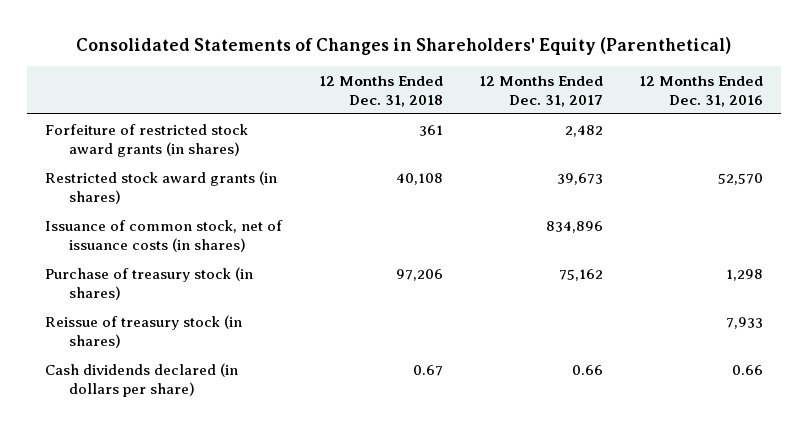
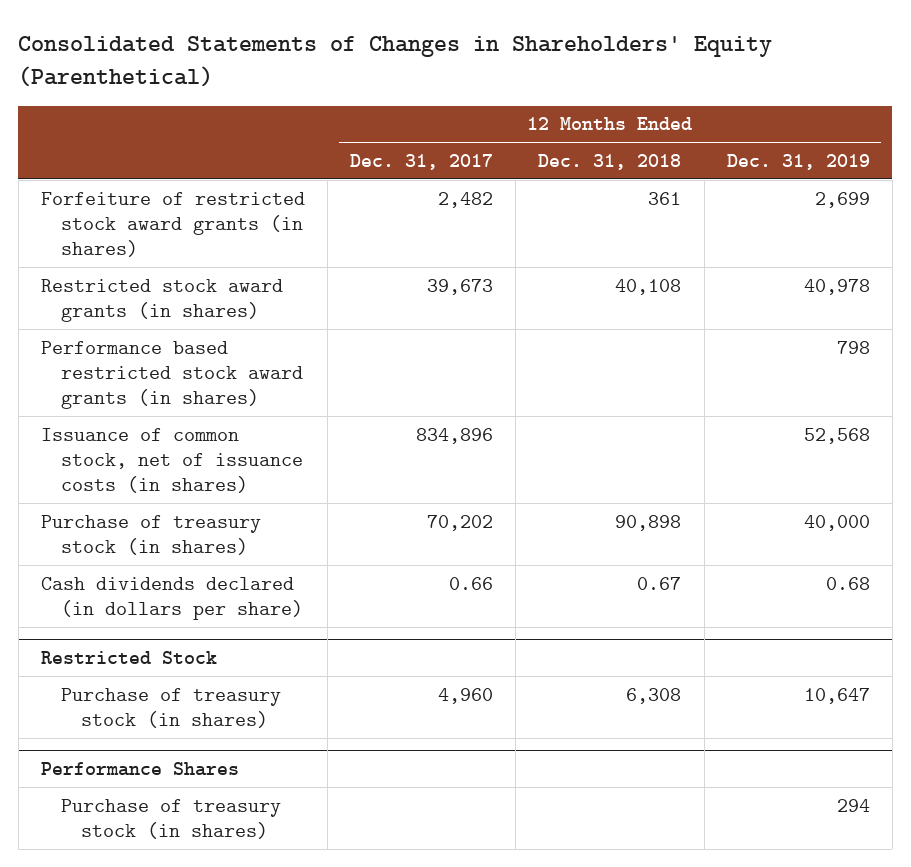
[639,75,764,107] 12 Months Ended Dec. 31, 2016 -> none
none -> [726,153,870,170] Dec. 31, 2019
none -> [40,340,303,410] Performance based restricted stock award grants (in shares)
[45,314,243,348] Reissue of treasury stock (in shares) -> none
[395,268,443,281] 97,206 -> [615,514,682,531] 90,898
[558,268,603,281] 75,162 -> [427,514,494,531] 70,202
none -> [40,651,217,665] Restricted Stock
none -> [60,687,281,729] Purchase of treasury stock (in shares)
none -> [40,762,239,777] Performance Shares
none -> [60,798,281,840] Purchase of treasury stock (in shares)

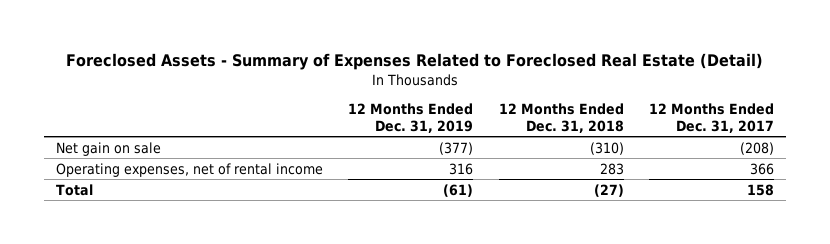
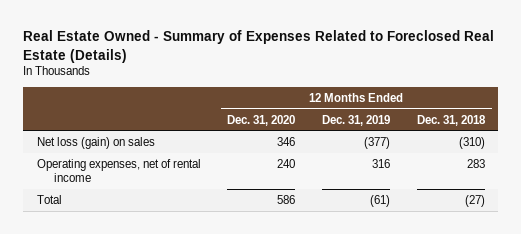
[65,52,763,70] Foreclosed Assets - Summary of Expenses Related to Foreclosed Real Estate (Detail) -> [23,30,495,63] Real Estate Owned - Summary of Expenses Related to Foreclosed Real Estate (Details)
[648,103,774,133] 12 Months Ended Dec. 31, 2017 -> none
none -> [227,114,296,126] Dec. 31, 2020
[56,141,162,156] Net gain on sale -> [36,136,155,149] Net loss (gain) on sales

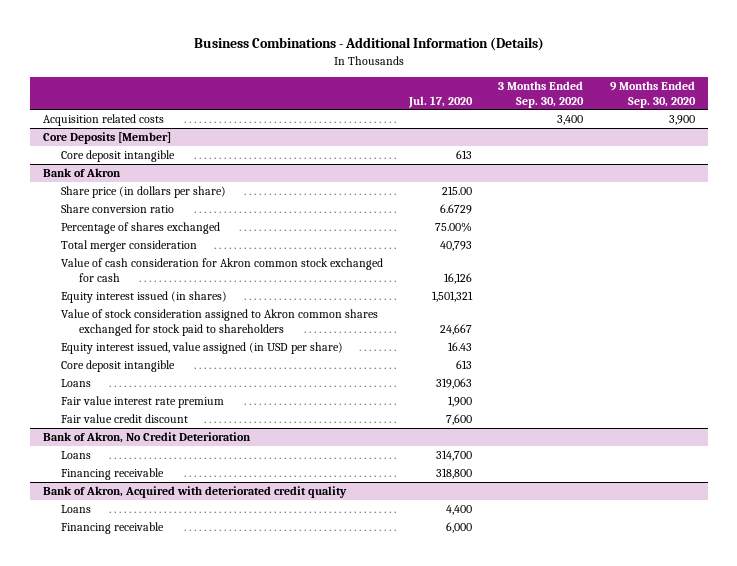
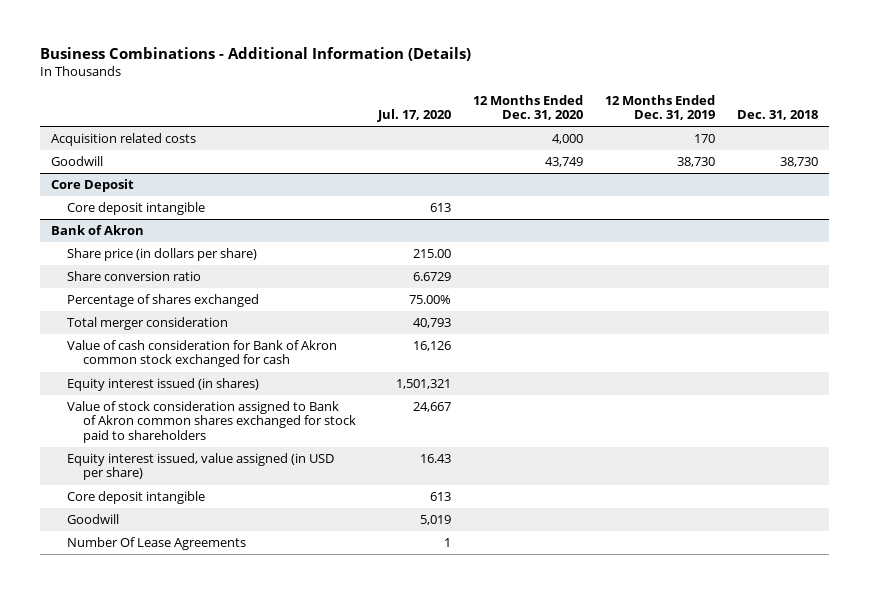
[498,80,585,108] 3 Months Ended Sep. 30, 2020 -> none
[609,80,696,108] 9 Months Ended Sep. 30, 2020 -> none
none -> [472,94,583,121] 12 Months Ended Dec. 31, 2020
none -> [604,94,715,121] 12 Months Ended Dec. 31, 2019
none -> [737,110,819,121] Dec. 31, 2018
none -> [51,156,104,167] Goodwill
[42,132,171,145] Core Deposits [Member] -> [51,179,135,193] Core Deposit
[61,258,384,282] Value of cash consideration for Akron common stock exchanged for cash -> [66,340,337,368] Value of cash consideration for Bank of Akron common stock exchanged for cash
[61,309,379,336] Value of stock consideration assigned to Akron common shares exchanged for stock paid to shareholders -> [66,401,356,443] Value of stock consideration assigned to Bank of Akron common shares exchanged for stock paid to shareholders
[61,379,92,388] Loans -> none
[61,396,225,409] Fair value interest rate premium -> none
[61,414,189,424] Fair value credit discount -> none
[42,432,251,444] Bank of Akron, No Credit Deterioration -> none
[61,451,92,460] Loans -> none
[61,468,165,481] Financing receivable -> none
[42,486,347,499] Bank of Akron, Acquired with deteriorated credit quality -> none
[61,505,92,514] Loans -> none
[61,522,165,535] Financing receivable -> none
none -> [66,514,119,525] Goodwill
none -> [66,537,246,551] Number Of Lease Agreements

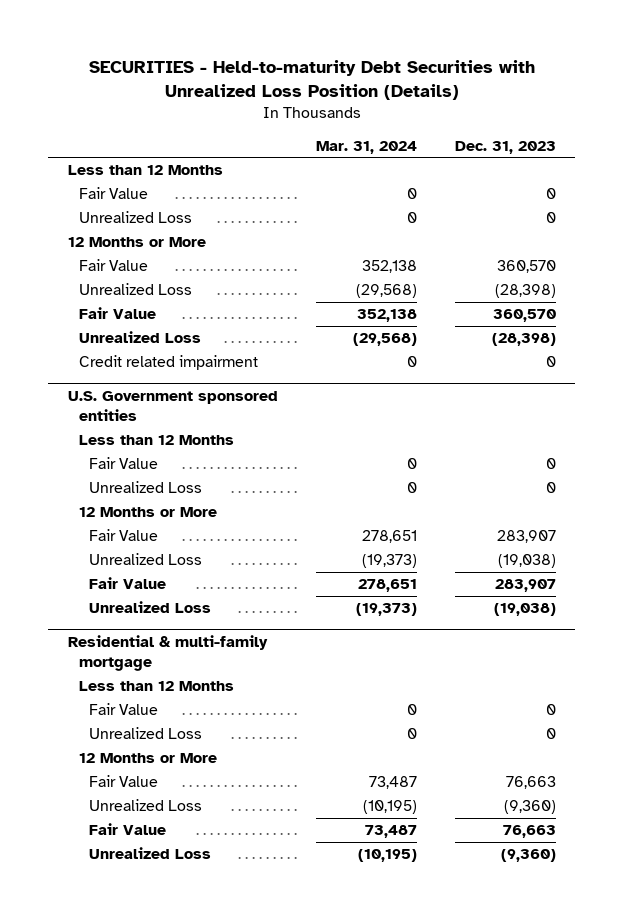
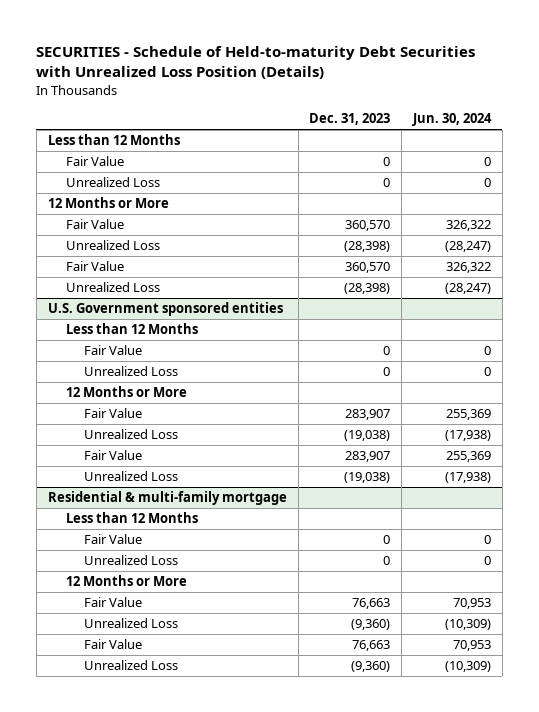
[88,59,535,100] SECURITIES - Held-to-maturity Debt Securities with Unrealized Loss Position (Details) -> [36,45,476,80] SECURITIES - Schedule of Held-to-maturity Debt Securities with Unrealized Loss Position (Details)
[315,140,417,154] Mar. 31, 2024 -> none
none -> [411,113,492,127] Jun. 30, 2024
[78,355,258,371] Credit related impairment -> none

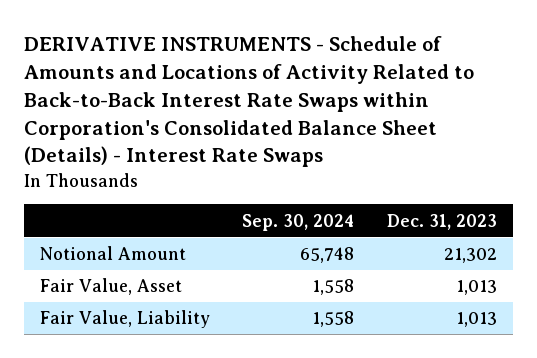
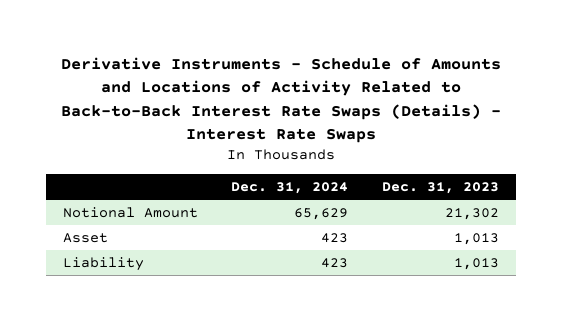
[23,36,474,168] DERIVATIVE INSTRUMENTS - Schedule of Amounts and Locations of Activity Related to Back-to-Back Interest Rate Swaps within Corporation's Consolidated Balance Sheet (Details) - Interest Rate Swaps -> [60,57,501,143] Derivative Instruments - Schedule of Amounts and Locations of Activity Related to Back-to-Back Interest Rate Swaps (Details) - Interest Rate Swaps
[242,213,355,231] Sep. 30, 2024 -> none
none -> [231,181,349,194] Dec. 31, 2024
[39,278,182,296] Fair Value, Asset -> [62,232,108,243] Asset
[39,310,210,329] Fair Value, Liability -> [62,256,144,271] Liability

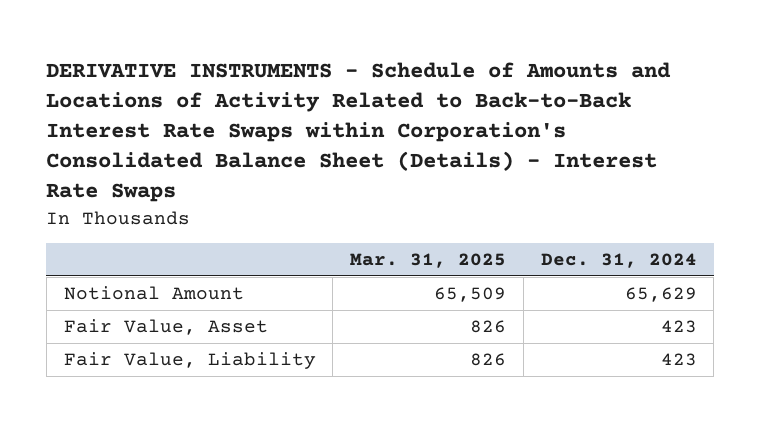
[60,57,501,143] Derivative Instruments - Schedule of Amounts and Locations of Activity Related to Back-to-Back Interest Rate Swaps (Details) - Interest Rate Swaps -> [46,61,672,203] DERIVATIVE INSTRUMENTS - Schedule of Amounts and Locations of Activity Related to Back-to-Back Interest Rate Swaps within Corporation's Consolidated Balance Sheet (Details) - Interest Rate Swaps
[381,181,499,194] Dec. 31, 2023 -> none
none -> [350,253,507,269] Mar. 31, 2025
[62,232,108,243] Asset -> [63,318,268,335] Fair Value, Asset
[62,256,144,271] Liability -> [63,351,316,369] Fair Value, Liability

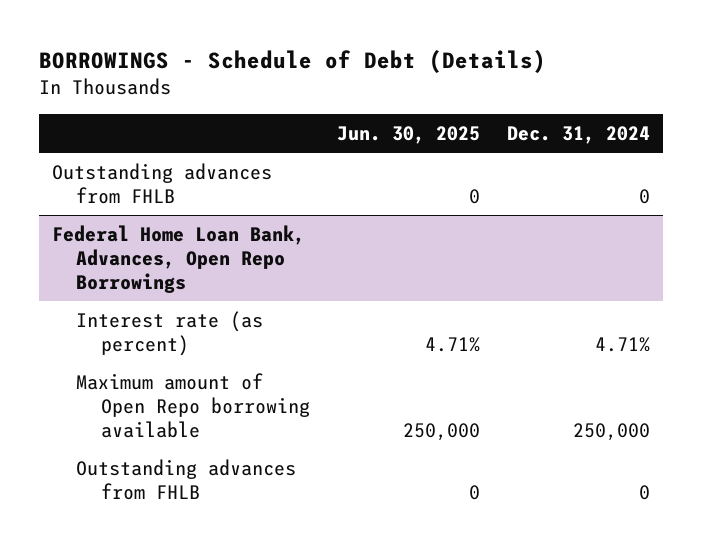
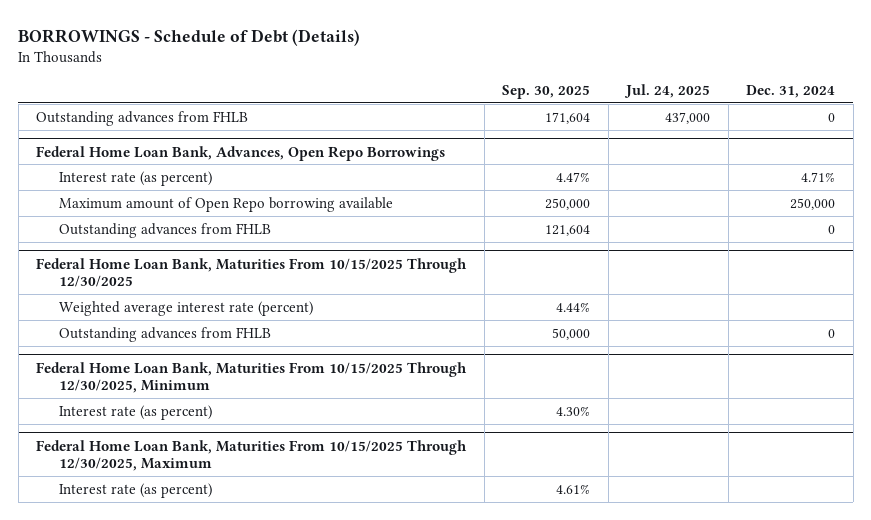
[336,125,480,144] Jun. 30, 2025 -> none
none -> [502,84,591,99] Sep. 30, 2025
none -> [624,83,711,98] Jul. 24, 2025
none -> [36,257,468,288] Federal Home Loan Bank, Maturities From 10/15/2025 Through 12/30/2025
none -> [58,300,313,316] Weighted average interest rate (percent)
none -> [58,326,271,342] Outstanding advances from FHLB
none -> [36,361,468,394] Federal Home Loan Bank, Maturities From 10/15/2025 Through 12/30/2025, Minimum
none -> [58,404,212,420] Interest rate (as percent)
none -> [36,439,468,472] Federal Home Loan Bank, Maturities From 10/15/2025 Through 12/30/2025, Maximum
none -> [58,482,212,498] Interest rate (as percent)

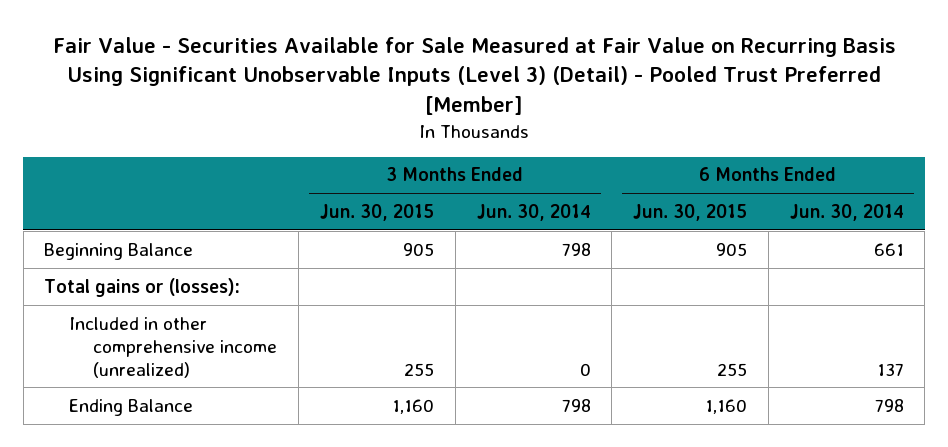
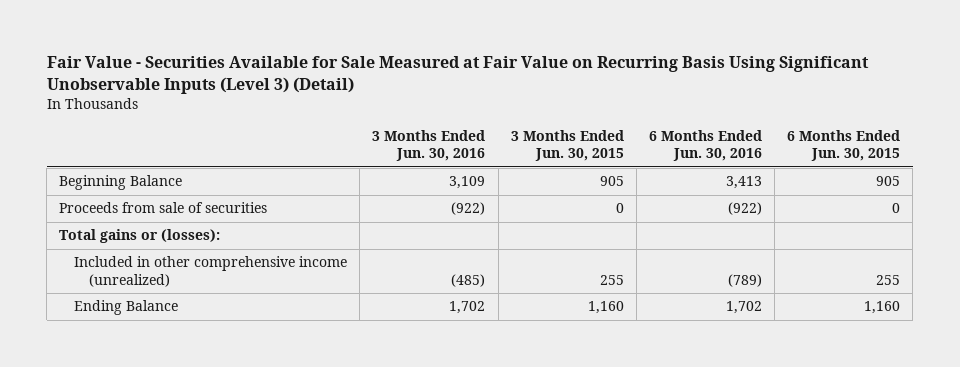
[52,36,896,115] Fair Value - Securities Available for Sale Measured at Fair Value on Recurring Basis Using Significant Unobservable Inputs (Level 3) (Detail) - Pooled Trust Preferred [Member] -> [46,56,869,94] Fair Value - Securities Available for Sale Measured at Fair Value on Recurring Basis Using Significant Unobservable Inputs (Level 3) (Detail)
[476,204,591,222] Jun. 30, 2014 -> none
[789,204,904,222] Jun. 30, 2014 -> none
none -> [372,130,486,162] 3 Months Ended Jun. 30, 2016
none -> [648,130,762,162] 6 Months Ended Jun. 30, 2016
none -> [59,202,268,214] Proceeds from sale of securities

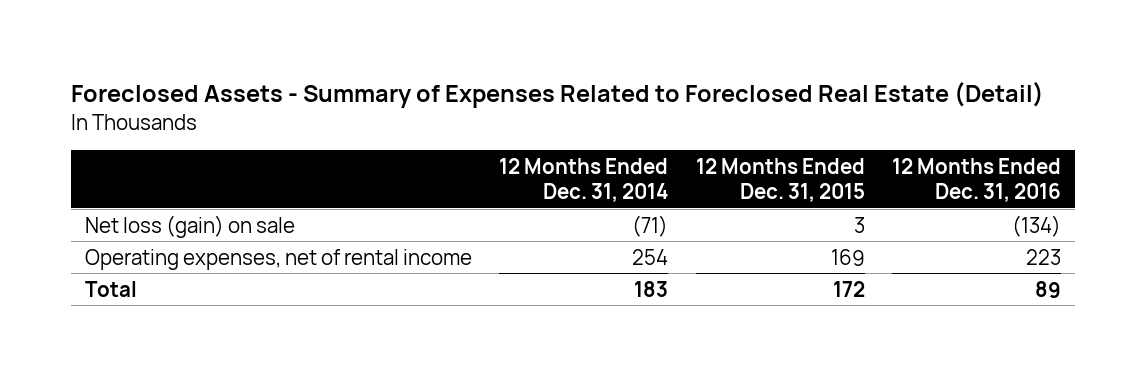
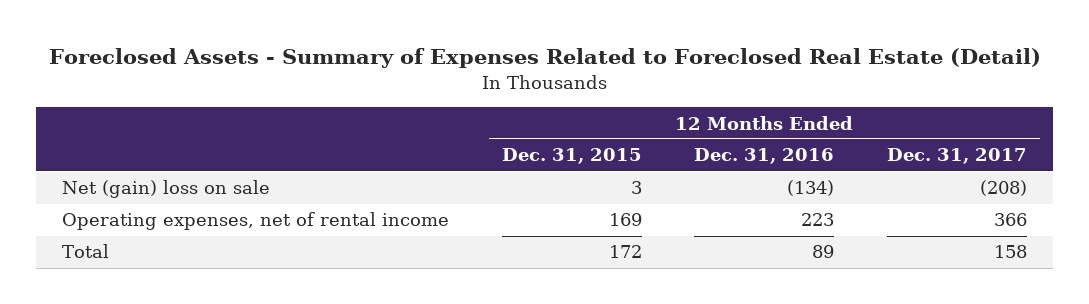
[499,157,669,203] 12 Months Ended Dec. 31, 2014 -> none
none -> [886,148,1027,165] Dec. 31, 2017
[84,214,295,238] Net loss (gain) on sale -> [62,180,271,199] Net (gain) loss on sale

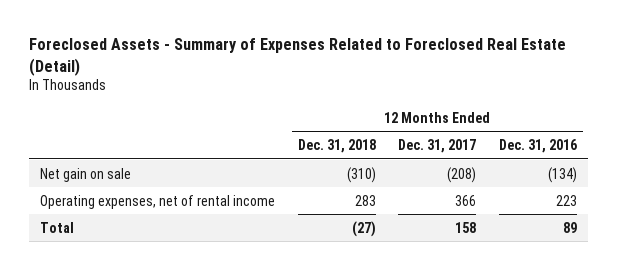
[501,148,642,165] Dec. 31, 2015 -> none
none -> [297,139,376,154] Dec. 31, 2018
[62,180,271,199] Net (gain) loss on sale -> [39,167,131,182] Net gain on sale

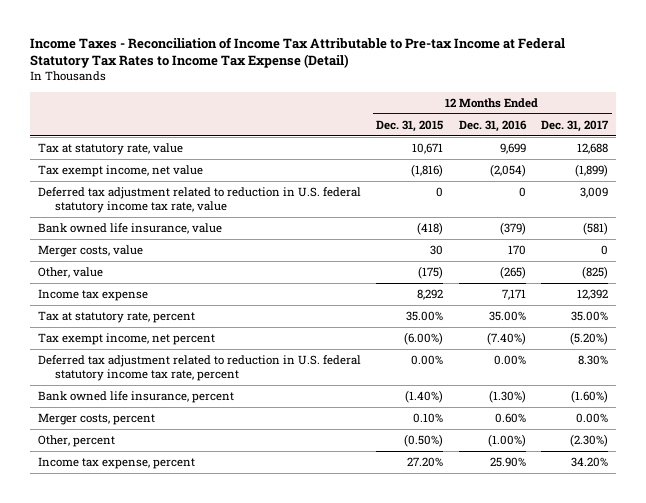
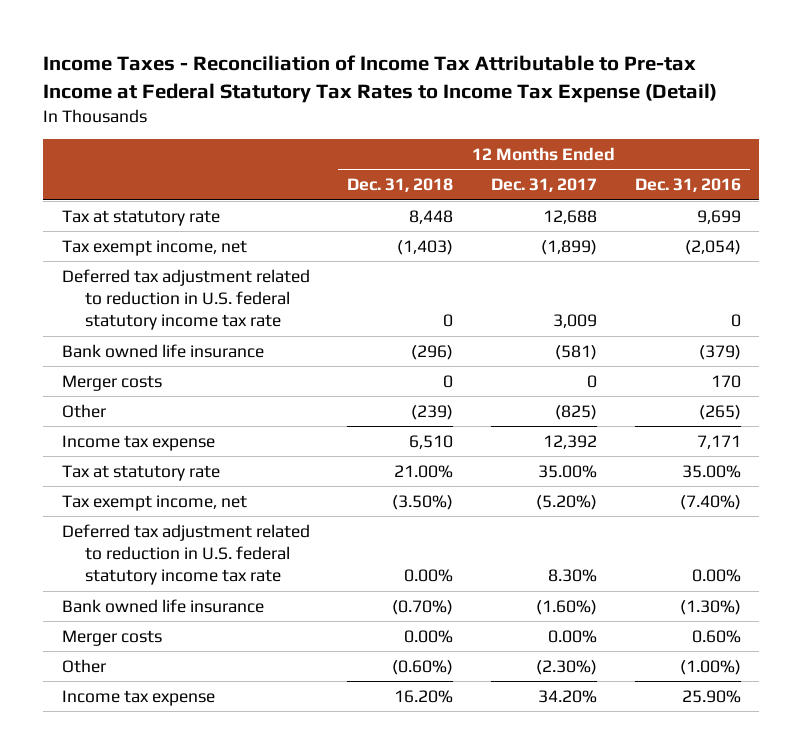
[376,119,444,132] Dec. 31, 2015 -> none
none -> [347,178,454,193] Dec. 31, 2018
[37,143,183,156] Tax at statutory rate, value -> [61,209,220,226] Tax at statutory rate
[37,165,203,178] Tax exempt income, net value -> [61,239,247,256] Tax exempt income, net
[37,187,361,214] Deferred tax adjustment related to reduction in U.S. federal statutory income tax rate, value -> [61,268,310,331] Deferred tax adjustment related to reduction in U.S. federal statutory income tax rate
[37,223,222,235] Bank owned life insurance, value -> [61,343,264,358] Bank owned life insurance
[37,245,143,258] Merger costs, value -> [61,374,162,391] Merger costs
[37,267,103,279] Other, value -> [61,403,106,418] Other
[37,311,195,324] Tax at statutory rate, percent -> [61,464,220,481] Tax at statutory rate
[37,333,215,346] Tax exempt income, net percent -> [61,494,247,511] Tax exempt income, net
[37,355,361,382] Deferred tax adjustment related to reduction in U.S. federal statutory income tax rate, percent -> [61,523,310,586] Deferred tax adjustment related to reduction in U.S. federal statutory income tax rate
[37,391,234,404] Bank owned life insurance, percent -> [61,598,264,613] Bank owned life insurance
[37,413,155,426] Merger costs, percent -> [61,629,162,646] Merger costs
[37,435,115,448] Other, percent -> [61,658,106,673] Other
[37,457,195,470] Income tax expense, percent -> [61,689,215,706] Income tax expense

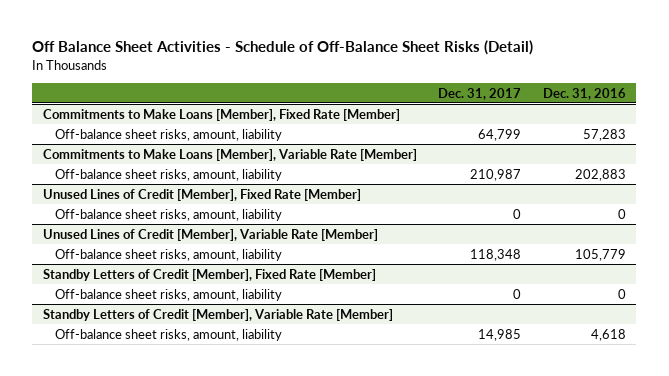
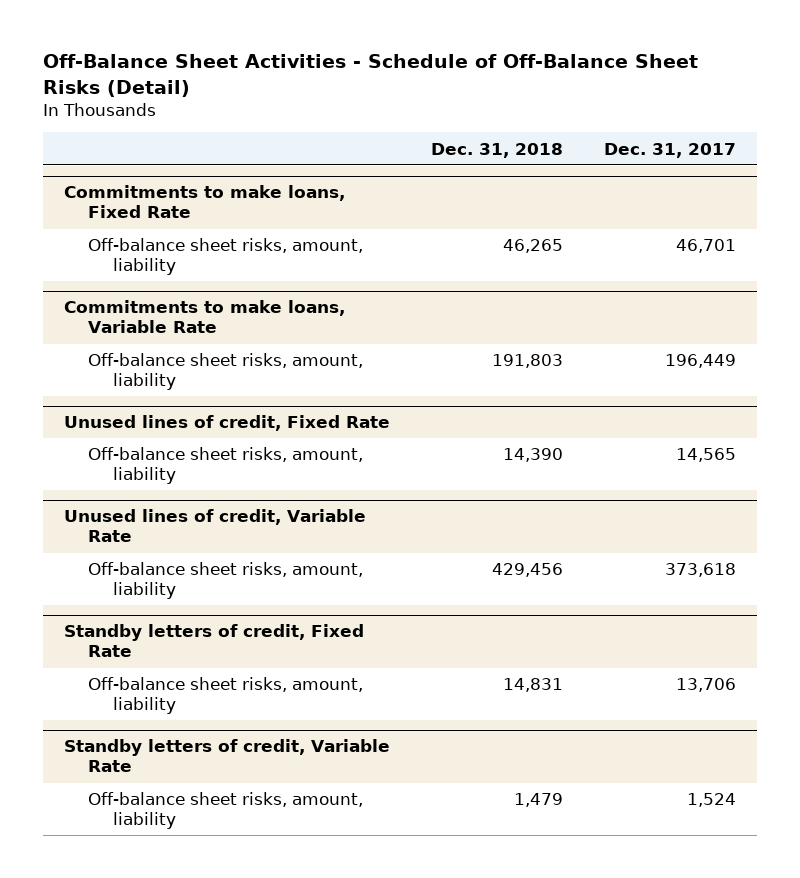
[32,40,534,56] Off Balance Sheet Activities - Schedule of Off-Balance Sheet Risks (Detail) -> [42,54,698,97] Off-Balance Sheet Activities - Schedule of Off-Balance Sheet Risks (Detail)
[542,87,626,100] Dec. 31, 2016 -> none
none -> [430,142,563,158] Dec. 31, 2018
[42,108,400,121] Commitments to Make Loans [Member], Fixed Rate [Member] -> [63,185,345,219] Commitments to make loans, Fixed Rate
[478,128,522,141] 64,799 -> [676,239,737,254] 46,701
[42,148,417,161] Commitments to Make Loans [Member], Variable Rate [Member] -> [63,300,345,334] Commitments to make loans, Variable Rate
[470,168,522,181] 210,987 -> [665,354,737,369] 196,449
[42,188,361,201] Unused Lines of Credit [Member], Fixed Rate [Member] -> [63,415,390,432] Unused lines of credit, Fixed Rate
[513,208,522,219] 0 -> [676,448,737,463] 14,565
[42,228,378,241] Unused Lines of Credit [Member], Variable Rate [Member] -> [63,509,366,543] Unused lines of credit, Variable Rate
[470,248,522,261] 118,348 -> [665,563,737,578] 373,618
[42,268,376,281] Standby Letters of Credit [Member], Fixed Rate [Member] -> [63,624,364,658] Standby letters of credit, Fixed Rate
[513,288,522,299] 0 -> [676,678,737,693] 13,706
[42,308,393,321] Standby Letters of Credit [Member], Variable Rate [Member] -> [63,739,390,773] Standby letters of credit, Variable Rate
[478,328,522,341] 14,985 -> [687,793,737,808] 1,524

